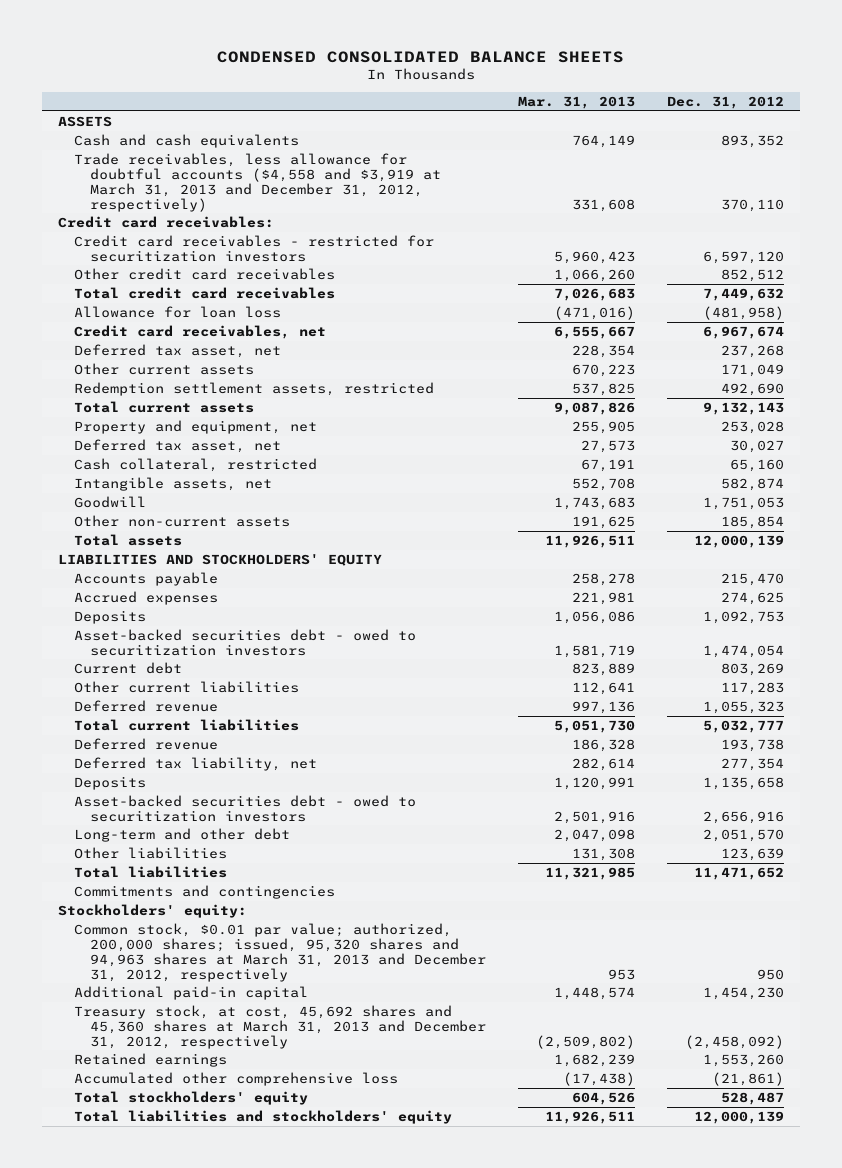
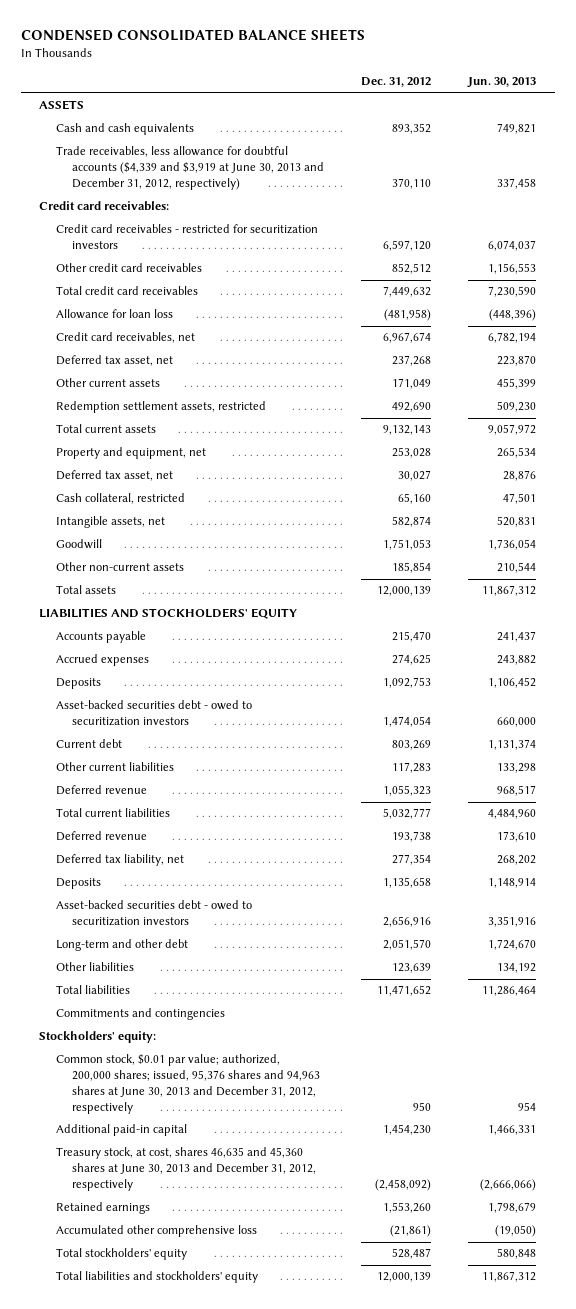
[518,95,636,109] Mar. 31, 2013 -> none
none -> [467,77,537,89] Jun. 30, 2013
[74,152,442,212] Trade receivables, less allowance for doubtful accounts ($4,558 and $3,919 at March 31, 2013 and December 31, 2012, respectively) -> [55,146,325,191] Trade receivables, less allowance for doubtful accounts ($4,339 and $3,919 at June 30, 2013 and December 31, 2012, respectively)
[74,922,487,982] Common stock, $0.01 par value; authorized, 200,000 shares; issued, 95,320 shares and 94,963 shares at March 31, 2013 and December 31, 2012, respectively -> [55,1054,321,1115] Common stock, $0.01 par value; authorized, 200,000 shares; issued, 95,376 shares and 94,963 shares at June 30, 2013 and December 31, 2012, respectively
[74,1004,487,1049] Treasury stock, at cost, 45,692 shares and 45,360 shares at March 31, 2013 and December 31, 2012, respectively -> [55,1147,317,1192] Treasury stock, at cost, shares 46,635 and 45,360 shares at June 30, 2013 and December 31, 2012, respectively

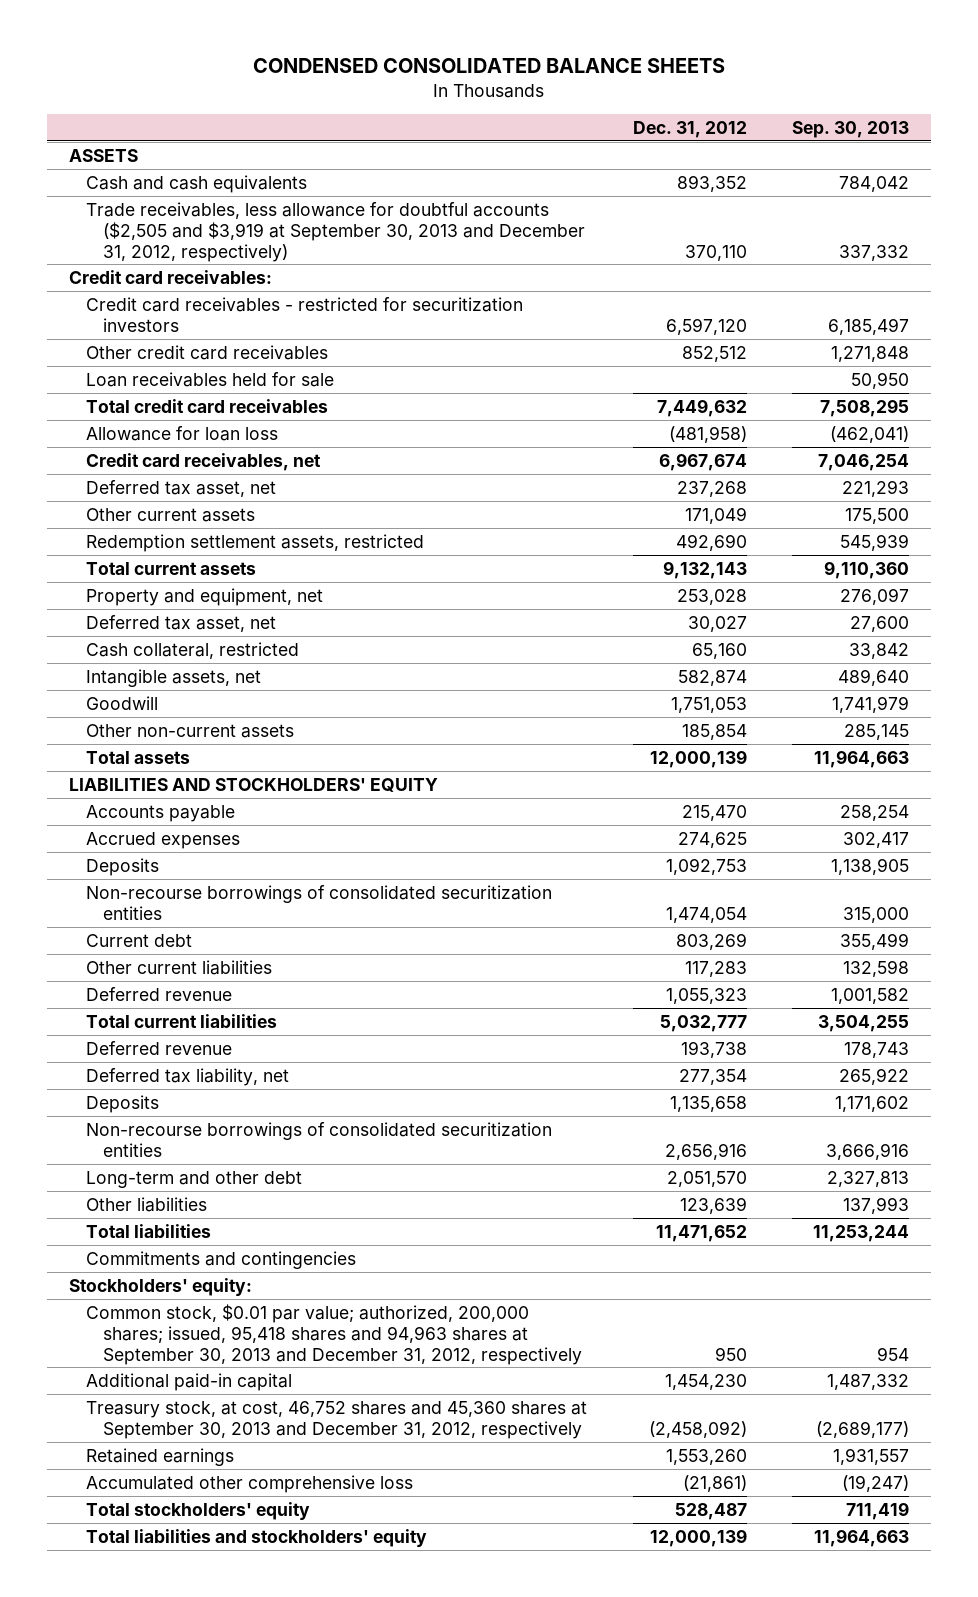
[467,77,537,89] Jun. 30, 2013 -> none
none -> [791,120,909,138] Sep. 30, 2013
[55,146,325,191] Trade receivables, less allowance for doubtful accounts ($4,339 and $3,919 at June 30, 2013 and December 31, 2012, respectively) -> [86,201,586,262] Trade receivables, less allowance for doubtful accounts ($2,505 and $3,919 at September 30, 2013 and December 31, 2012, respectively)
none -> [86,371,335,387] Loan receivables held for sale
[55,700,252,727] Asset-backed securities debt - owed to securitization investors -> [86,884,553,920] Non-recourse borrowings of consolidated securitization entities
[55,900,252,927] Asset-backed securities debt - owed to securitization investors -> [86,1121,553,1157] Non-recourse borrowings of consolidated securitization entities
[55,1054,321,1115] Common stock, $0.01 par value; authorized, 200,000 shares; issued, 95,376 shares and 94,963 shares at June 30, 2013 and December 31, 2012, respectively -> [86,1303,583,1365] Common stock, $0.01 par value; authorized, 200,000 shares; issued, 95,418 shares and 94,963 shares at September 30, 2013 and December 31, 2012, respectively
[55,1147,317,1192] Treasury stock, at cost, shares 46,635 and 45,360 shares at June 30, 2013 and December 31, 2012, respectively -> [86,1400,588,1439] Treasury stock, at cost, 46,752 shares and 45,360 shares at September 30, 2013 and December 31, 2012, respectively

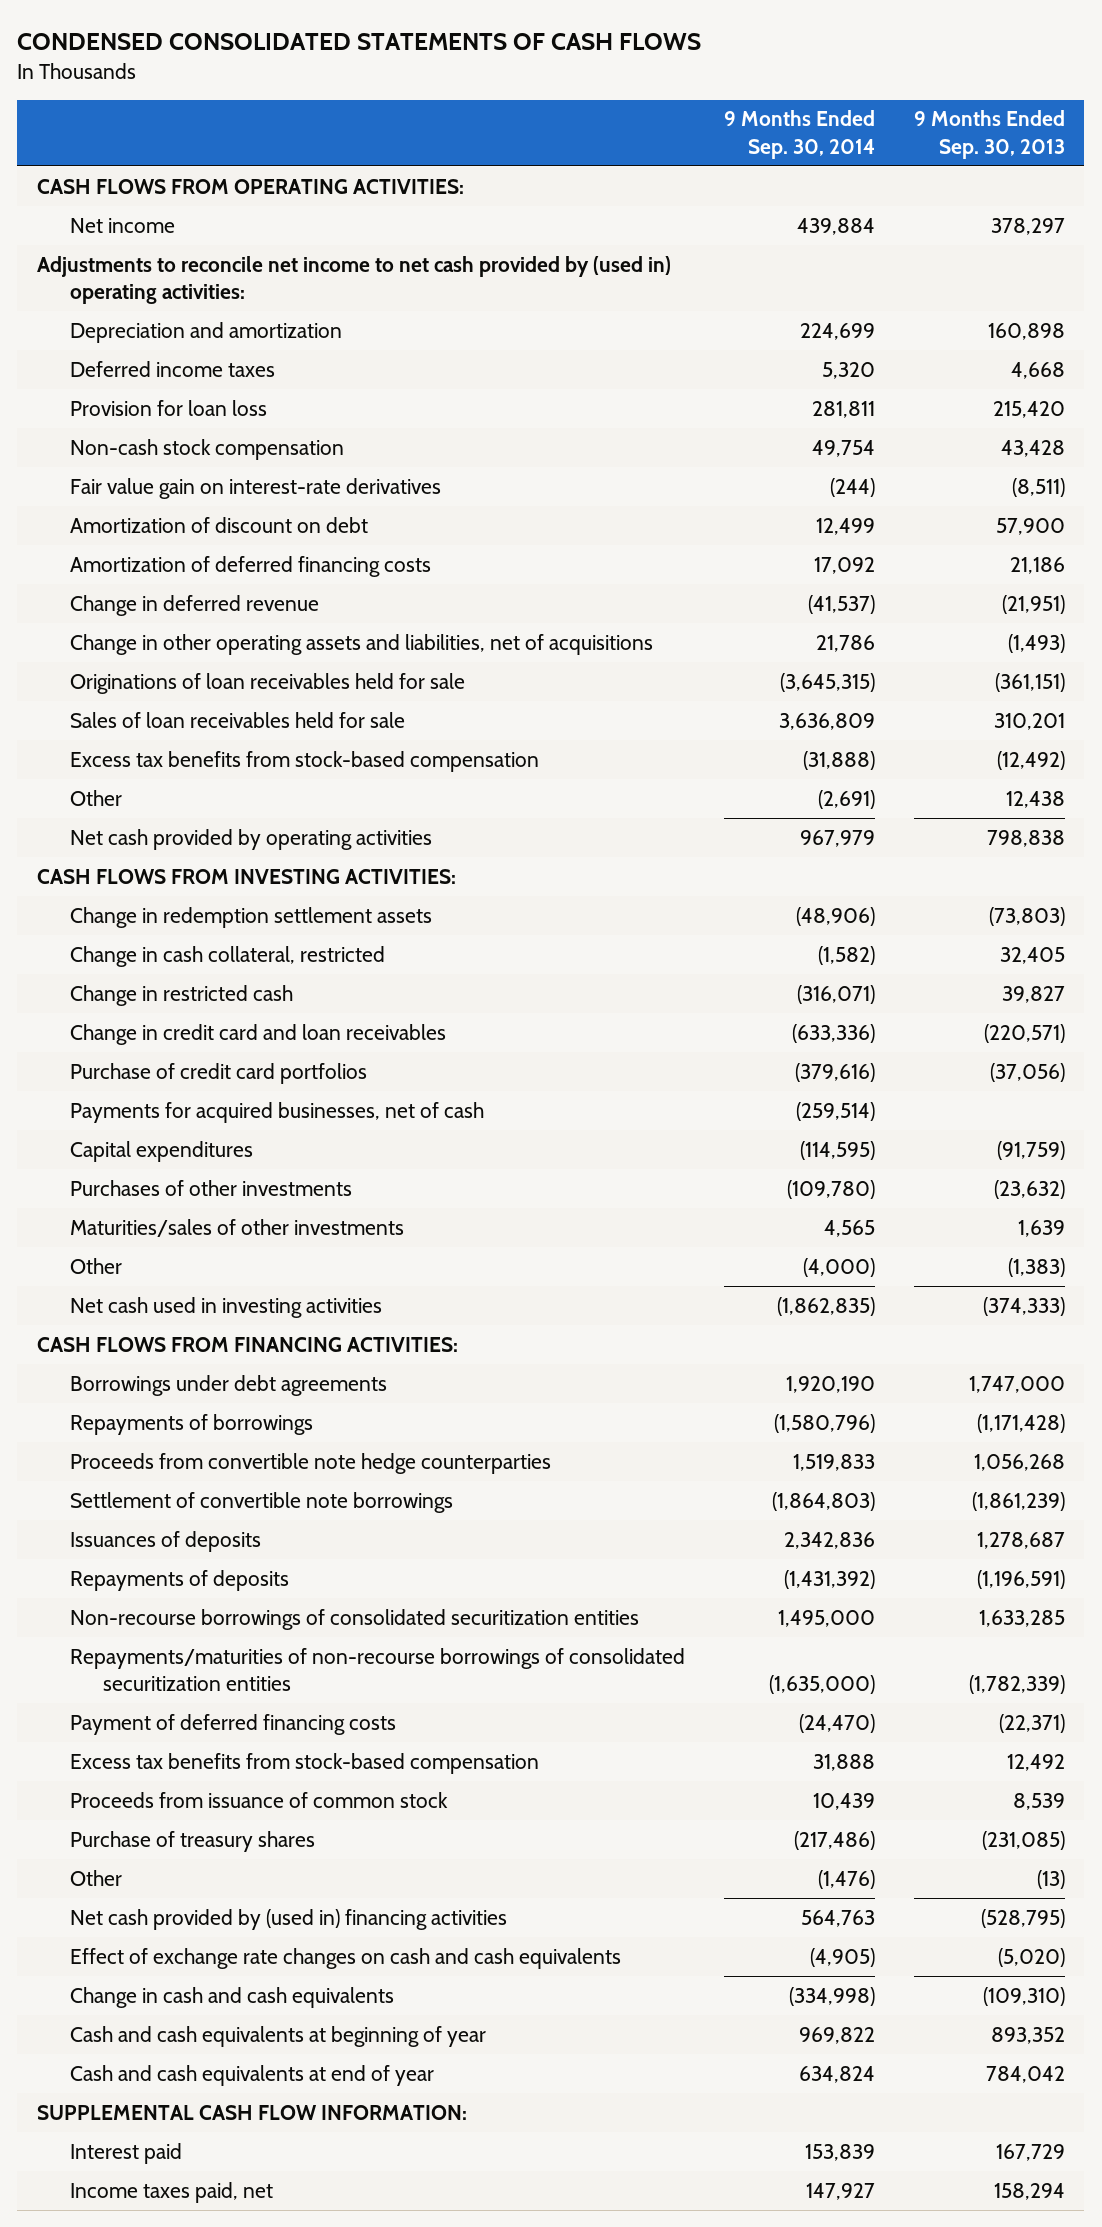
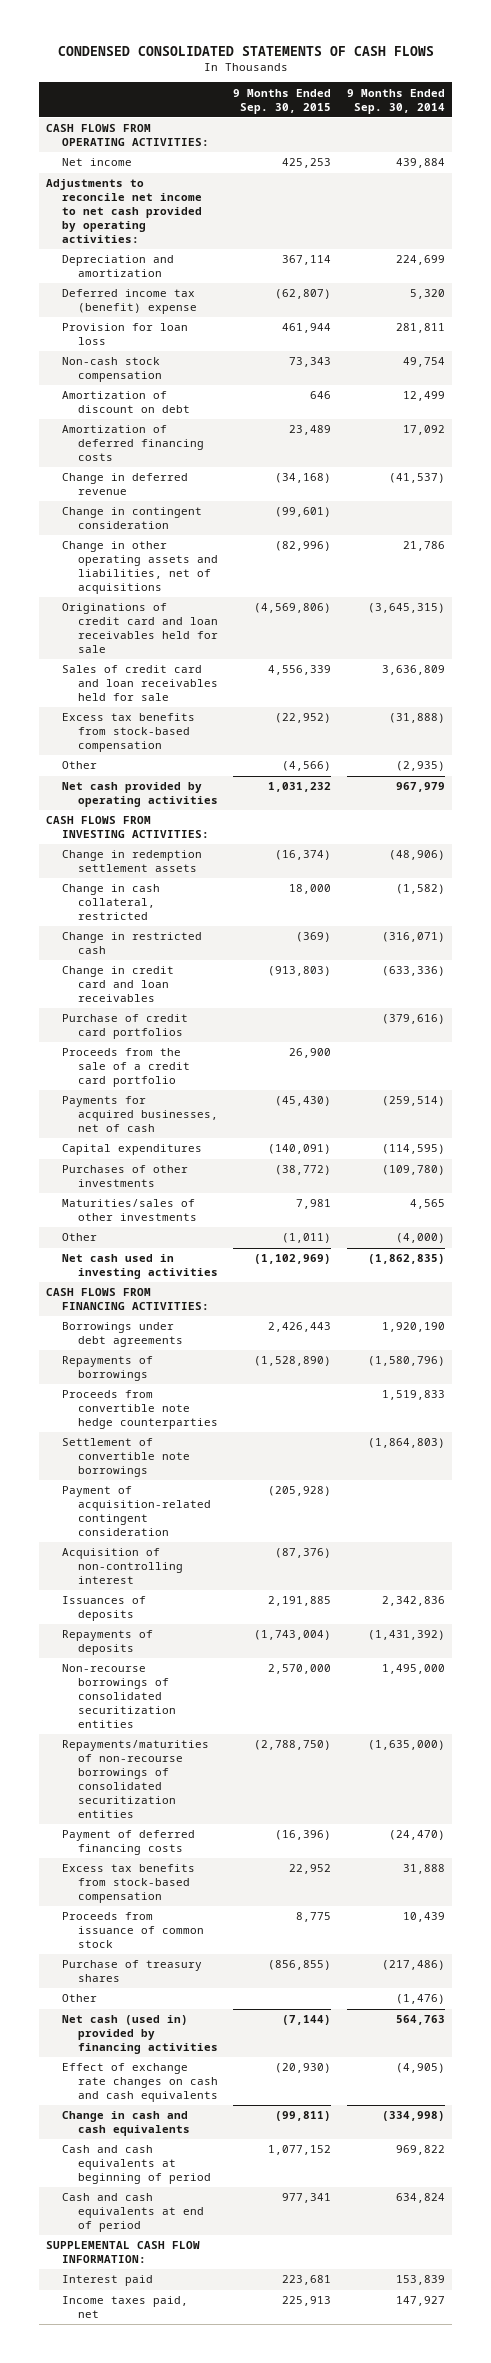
[913,110,1065,159] 9 Months Ended Sep. 30, 2013 -> none
none -> [233,88,332,114] 9 Months Ended Sep. 30, 2015
[36,255,671,305] Adjustments to reconcile net income to net cash provided by (used in) operating activities: -> [46,179,203,243] Adjustments to reconcile net income to net cash provided by operating activities:
[69,360,275,377] Deferred income taxes -> [62,289,198,315] Deferred income tax (benefit) expense
[69,477,441,499] Fair value gain on interest-rate derivatives -> none
none -> [62,507,203,530] Change in contingent consideration
[69,672,465,694] Originations of loan receivables held for sale -> [62,603,219,653] Originations of credit card and loan receivables held for sale
[69,711,405,728] Sales of loan receivables held for sale -> [62,665,219,702] Sales of credit card and loan receivables held for sale
[817,789,875,809] (2,691) -> [395,761,445,772] (2,935)
none -> [62,1048,191,1088] Proceeds from the sale of a credit card portfolio
none -> [62,1486,212,1536] Payment of acquisition-related contingent consideration
none -> [62,1548,184,1585] Acquisition of non-controlling interest
[69,1908,507,1930] Net cash provided by (used in) financing activities -> [62,2015,219,2055] Net cash (used in) provided by financing activities
[69,2025,486,2047] Cash and cash equivalents at beginning of year -> [62,2145,212,2185] Cash and cash equivalents at beginning of period
[69,2064,434,2086] Cash and cash equivalents at end of year -> [62,2193,205,2233] Cash and cash equivalents at end of period

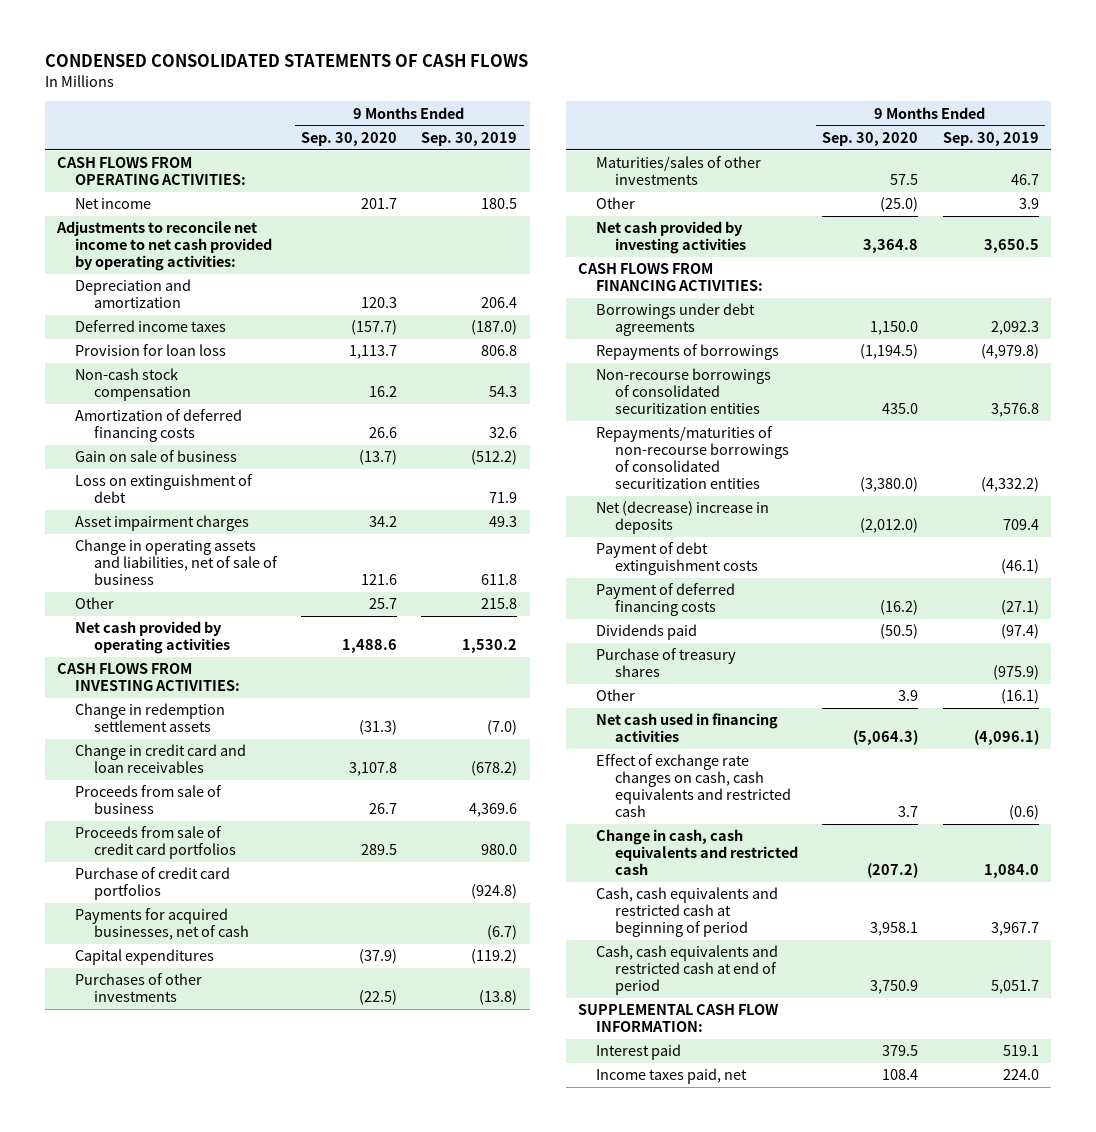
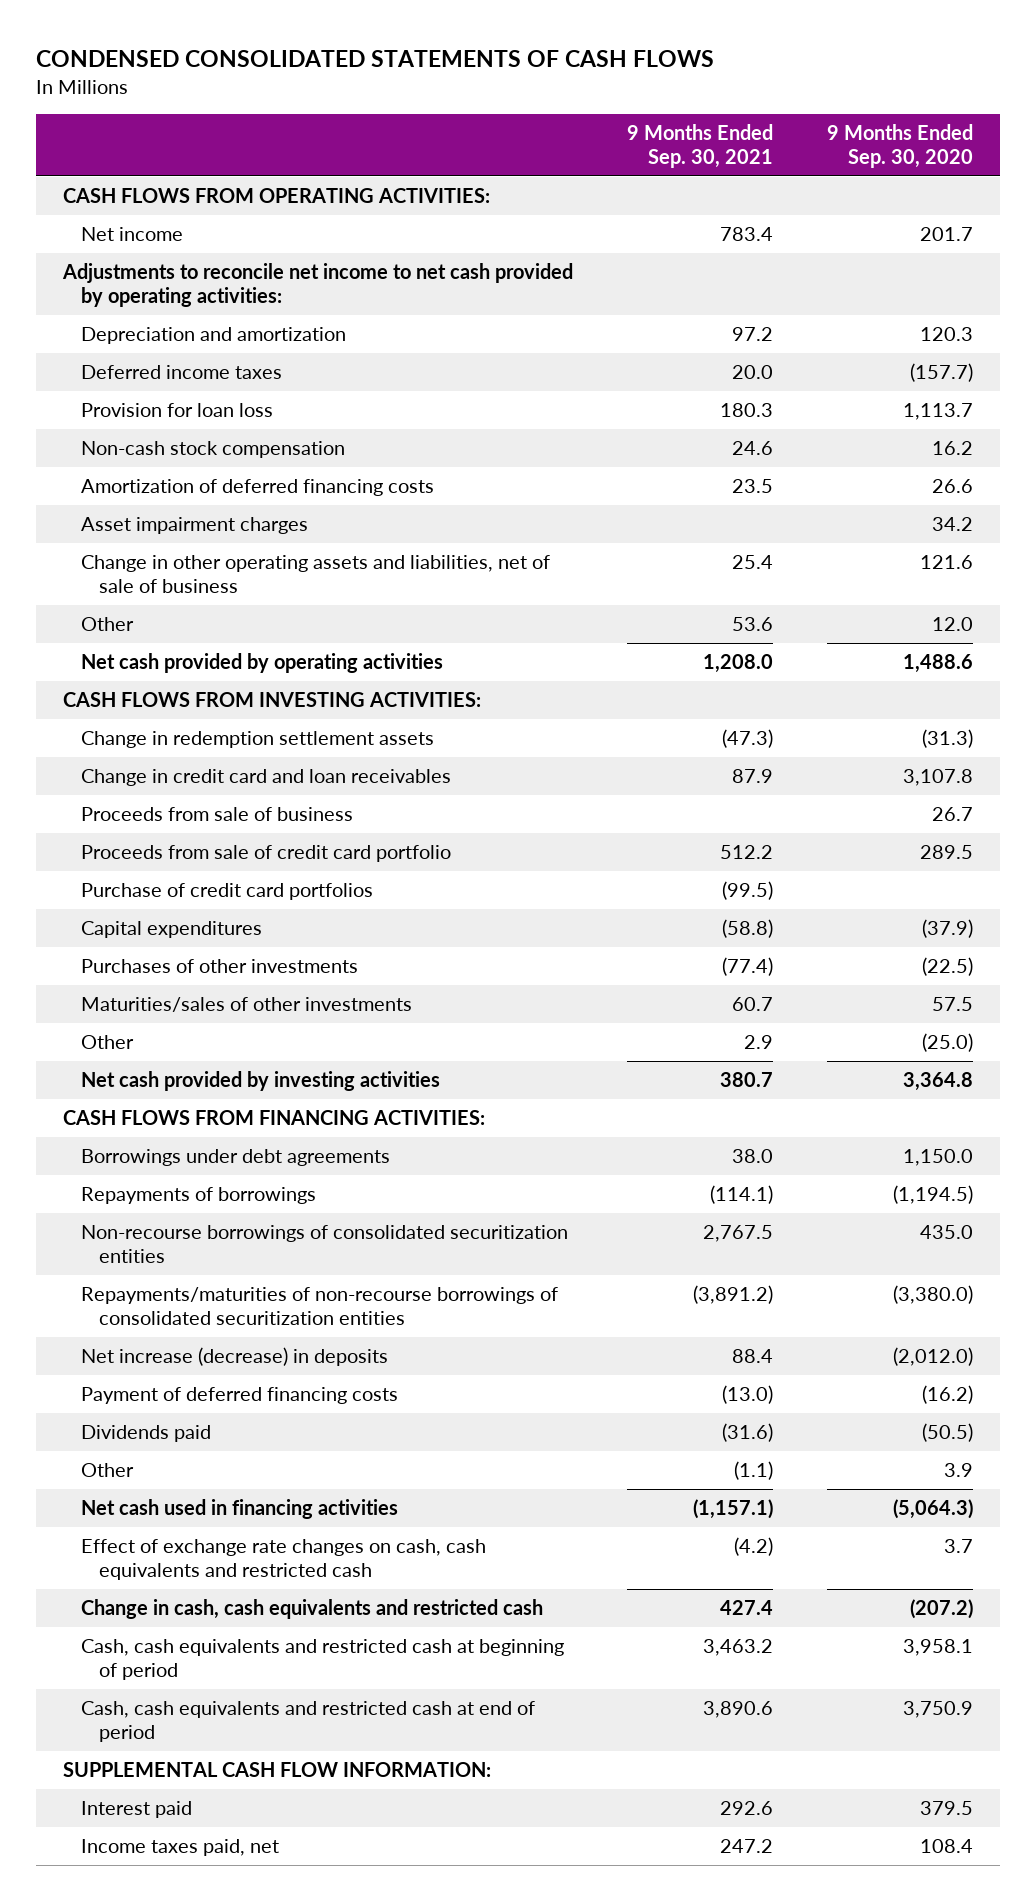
[421,131,518,146] Sep. 30, 2019 -> none
none -> [627,123,774,168] 9 Months Ended Sep. 30, 2021
[75,450,238,463] Gain on sale of business -> none
[75,474,254,504] Loss on extinguishment of debt -> none
[75,539,278,586] Change in operating assets and liabilities, net of sale of business -> [81,555,551,594] Change in other operating assets and liabilities, net of sale of business
[368,598,397,610] 25.7 -> [932,617,974,632] 12.0
[75,826,236,860] Proceeds from sale of credit card portfolios -> [81,845,452,863] Proceeds from sale of credit card portfolio
[75,908,249,941] Payments for acquired businesses, net of cash -> none
[596,542,758,576] Payment of debt extinguishment costs -> none
[596,501,770,535] Net (decrease) increase in deposits -> [81,1347,389,1367] Net increase (decrease) in deposits
[596,648,737,678] Purchase of treasury shares -> none

